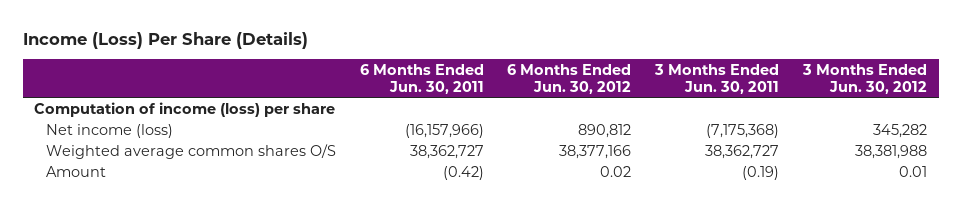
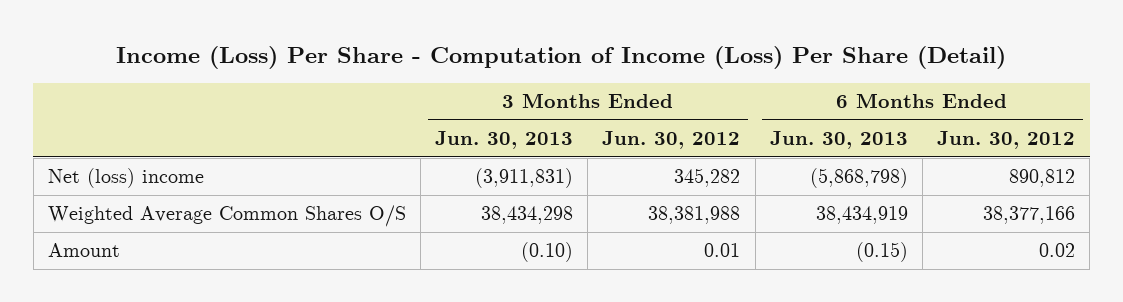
[22,31,308,49] Income (Loss) Per Share (Details) -> [116,46,1007,70] Income (Loss) Per Share - Computation of Income (Loss) Per Share (Detail)
[359,63,484,94] 6 Months Ended Jun. 30, 2011 -> none
[654,63,780,94] 3 Months Ended Jun. 30, 2011 -> none
none -> [435,131,574,150] Jun. 30, 2013
none -> [769,131,908,150] Jun. 30, 2013
[34,101,336,117] Computation of income (loss) per share -> none
[45,123,173,138] Net income (loss) -> [47,168,204,189] Net (loss) income
[45,143,336,159] Weighted average common shares O/S -> [47,205,406,228] Weighted Average Common Shares O/S

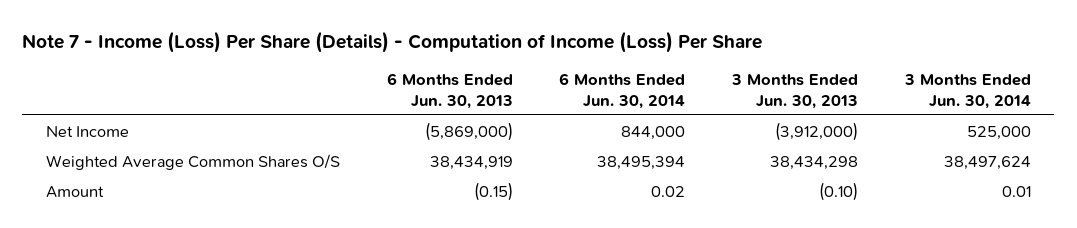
[116,46,1007,70] Income (Loss) Per Share - Computation of Income (Loss) Per Share (Detail) -> [22,30,763,53] Note 7 - Income (Loss) Per Share (Details) - Computation of Income (Loss) Per Share
[602,131,741,150] Jun. 30, 2012 -> none
[937,131,1076,150] Jun. 30, 2012 -> none
none -> [559,72,686,109] 6 Months Ended Jun. 30, 2014
none -> [903,73,1031,109] 3 Months Ended Jun. 30, 2014
[47,168,204,189] Net (loss) income -> [45,125,129,137] Net Income
[475,168,574,189] (3,911,831) -> [775,121,859,141] (3,912,000)
[809,168,908,189] (5,868,798) -> [424,121,513,141] (5,869,000)

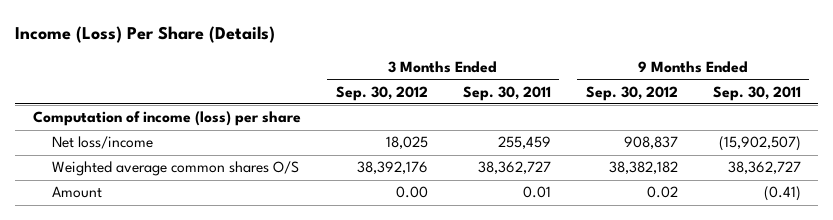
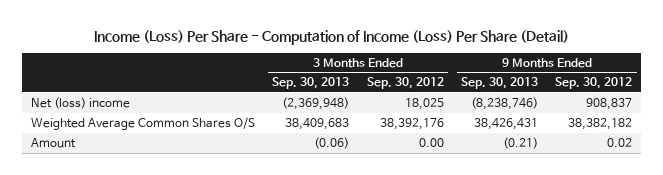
[15,26,276,44] Income (Loss) Per Share (Details) -> [93,29,569,45] Income (Loss) Per Share - Computation of Income (Loss) Per Share (Detail)
[462,85,551,101] Sep. 30, 2011 -> none
[712,85,801,101] Sep. 30, 2011 -> none
none -> [272,77,350,90] Sep. 30, 2013
none -> [460,77,538,90] Sep. 30, 2013
[32,111,301,127] Computation of income (loss) per share -> none
[51,136,153,150] Net loss/income -> [31,97,131,110] Net (loss) income
[51,161,299,177] Weighted average common shares O/S -> [31,117,256,131] Weighted Average Common Shares O/S

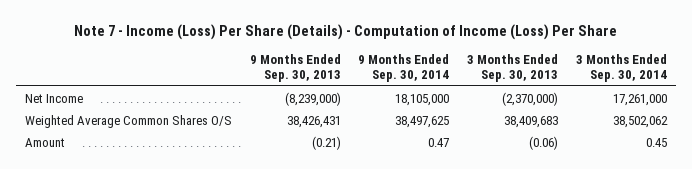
[93,29,569,45] Income (Loss) Per Share - Computation of Income (Loss) Per Share (Detail) -> [73,23,617,40] Note 7 - Income (Loss) Per Share (Details) - Computation of Income (Loss) Per Share
[366,77,444,90] Sep. 30, 2012 -> none
[555,77,633,90] Sep. 30, 2012 -> none
none -> [358,54,450,83] 9 Months Ended Sep. 30, 2014
none -> [575,54,667,83] 3 Months Ended Sep. 30, 2014
[31,97,131,110] Net (loss) income -> [24,93,83,103] Net Income
[282,97,350,111] (2,369,948) -> [502,91,559,106] (2,370,000)
[470,97,538,111] (8,238,746) -> [284,91,341,106] (8,239,000)

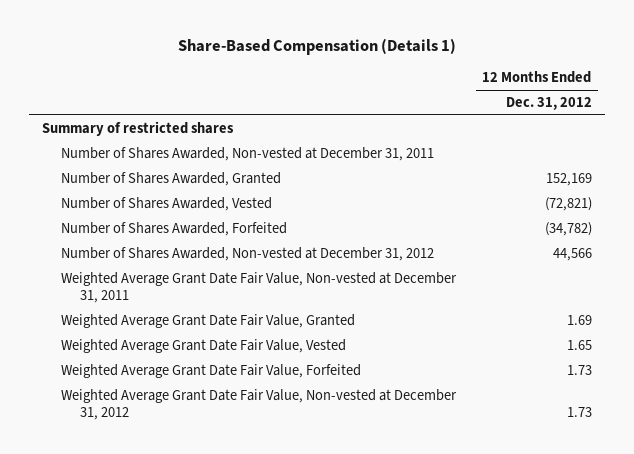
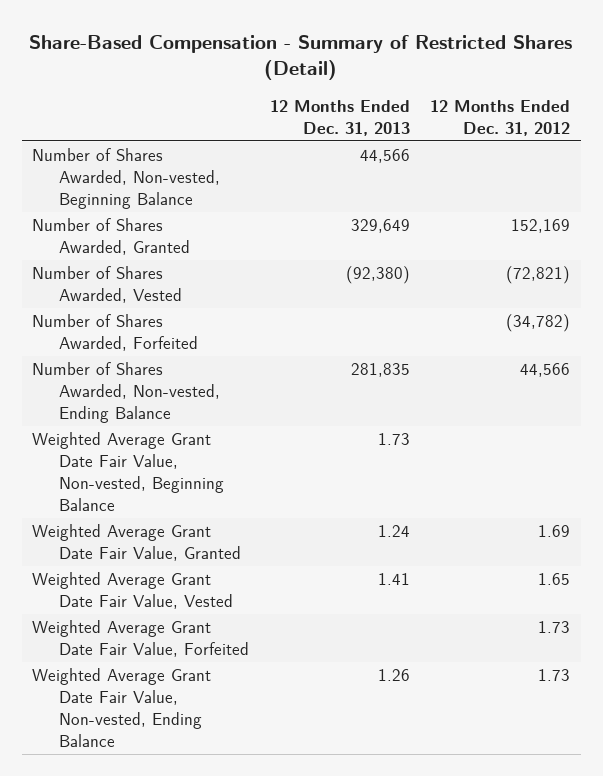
[177,37,456,55] Share-Based Compensation (Details 1) -> [29,34,573,81] Share-Based Compensation - Summary of Restricted Shares (Detail)
none -> [269,99,410,136] 12 Months Ended Dec. 31, 2013
[41,121,234,137] Summary of restricted shares -> none
[61,147,435,162] Number of Shares Awarded, Non-vested at December 31, 2011 -> [32,148,221,210] Number of Shares Awarded, Non-vested, Beginning Balance
[61,247,435,262] Number of Shares Awarded, Non-vested at December 31, 2012 -> [32,362,221,424] Number of Shares Awarded, Non-vested, Ending Balance
[61,272,458,303] Weighted Average Grant Date Fair Value, Non-vested at December 31, 2011 -> [32,432,225,512] Weighted Average Grant Date Fair Value, Non-vested, Beginning Balance
[61,389,458,420] Weighted Average Grant Date Fair Value, Non-vested at December 31, 2012 -> [32,668,212,748] Weighted Average Grant Date Fair Value, Non-vested, Ending Balance

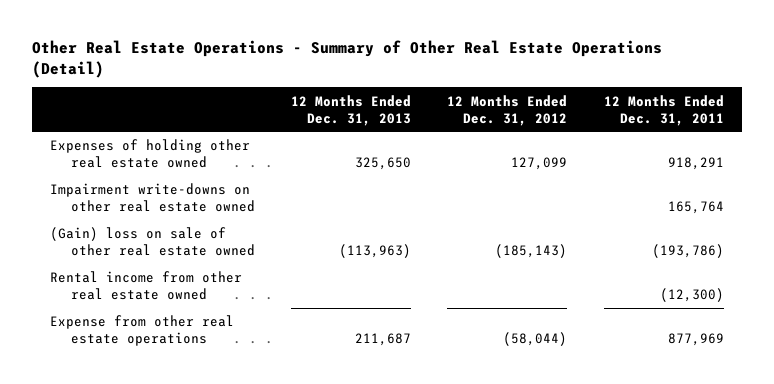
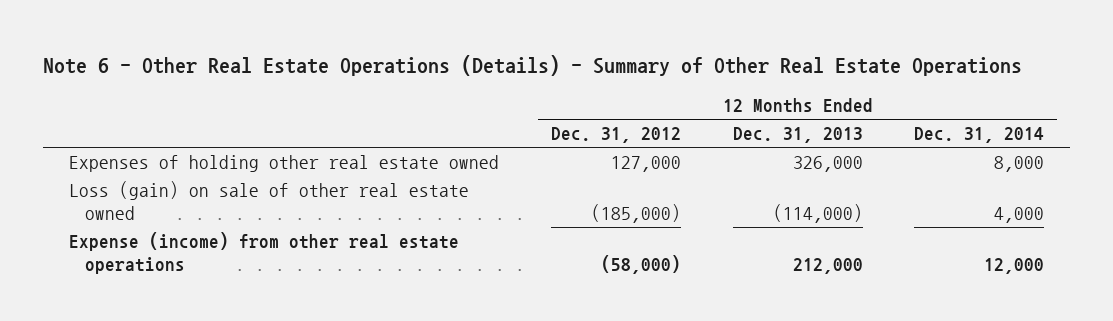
[31,39,662,78] Other Real Estate Operations - Summary of Other Real Estate Operations (Detail) -> [43,55,1023,77] Note 6 - Other Real Estate Operations (Details) - Summary of Other Real Estate Operations
[603,94,724,126] 12 Months Ended Dec. 31, 2011 -> none
none -> [914,127,1045,144] Dec. 31, 2014
[49,183,255,213] Impairment write-downs on other real estate owned -> none
[49,271,242,301] Rental income from other real estate owned -> none
[354,157,411,171] 325,650 -> [792,156,863,173] 326,000
[511,157,568,171] 127,099 -> [610,156,681,173] 127,000
[49,227,255,257] (Gain) loss on sale of other real estate owned -> [68,181,469,220] Loss (gain) on sale of other real estate owned
[338,244,411,259] (113,963) -> [772,203,863,223] (114,000)
[495,244,568,259] (185,143) -> [590,203,681,223] (185,000)
[49,315,234,347] Expense from other real estate operations -> [68,232,459,274] Expense (income) from other real estate operations
[354,333,411,347] 211,687 -> [792,257,863,274] 212,000
[503,332,568,347] (58,044) -> [600,254,681,274] (58,000)

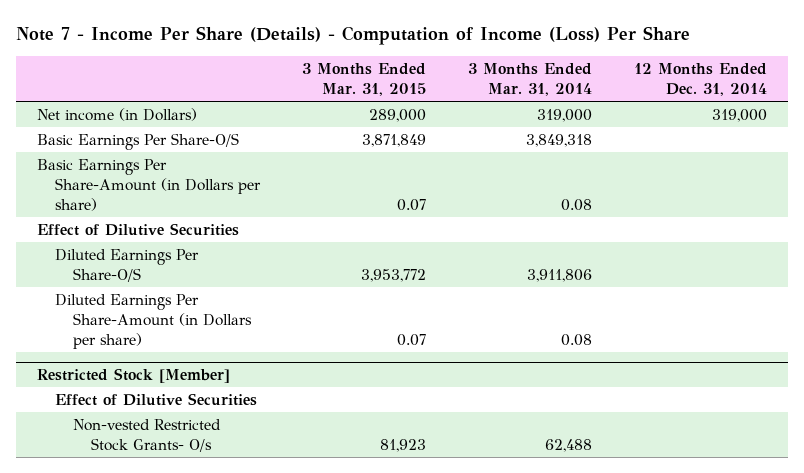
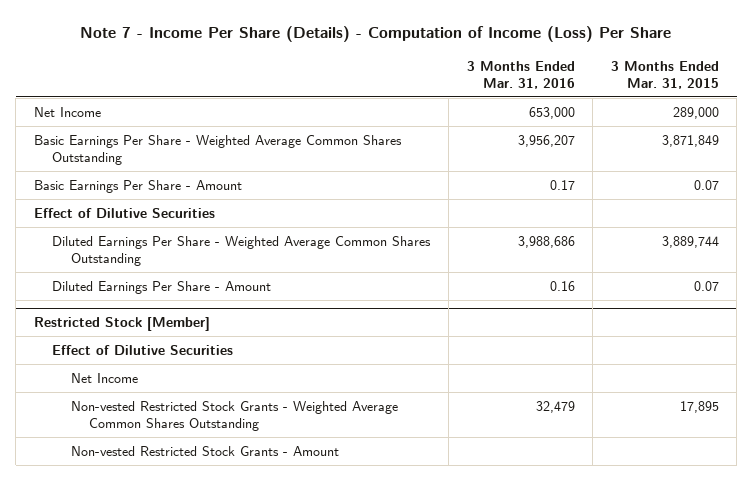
[468,63,593,97] 3 Months Ended Mar. 31, 2014 -> none
[634,63,768,97] 12 Months Ended Dec. 31, 2014 -> none
none -> [466,60,575,89] 3 Months Ended Mar. 31, 2016
[37,107,198,121] Net income (in Dollars) -> [34,106,102,117] Net Income
[37,132,240,150] Basic Earnings Per Share-O/S -> [34,134,403,165] Basic Earnings Per Share - Weighted Average Common Shares Outstanding
[37,158,261,211] Basic Earnings Per Share-Amount (in Dollars per share) -> [34,179,243,193] Basic Earnings Per Share - Amount
[54,248,199,282] Diluted Earnings Per Share-O/S -> [52,235,432,266] Diluted Earnings Per Share - Weighted Average Common Shares Outstanding
[361,268,427,282] 3,953,772 -> [661,235,719,248] 3,889,744
[54,293,252,349] Diluted Earnings Per Share-Amount (in Dollars per share) -> [52,280,272,294] Diluted Earnings Per Share - Amount
none -> [70,372,138,383] Net Income
[72,418,221,452] Non-vested Restricted Stock Grants- O/s -> [70,400,398,431] Non-vested Restricted Stock Grants - Weighted Average Common Shares Outstanding
[380,438,427,452] 81,923 -> [679,400,719,413] 17,895
none -> [70,445,339,456] Non-vested Restricted Stock Grants - Amount

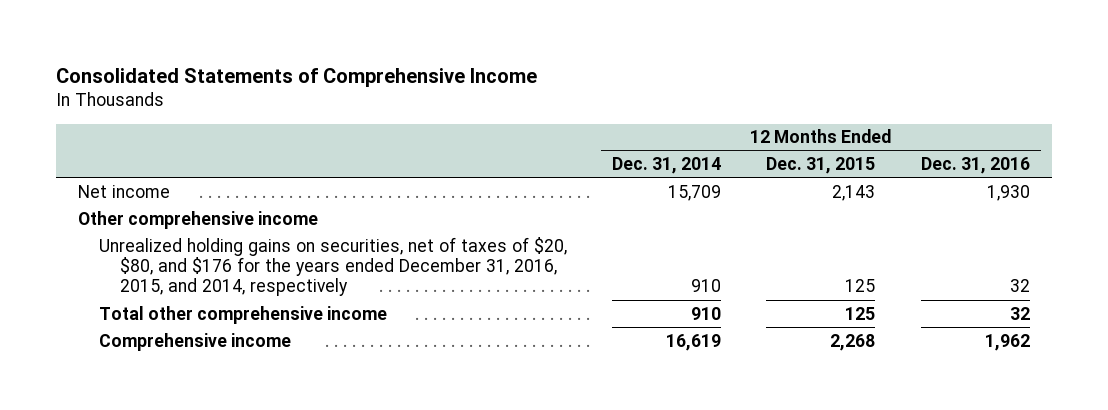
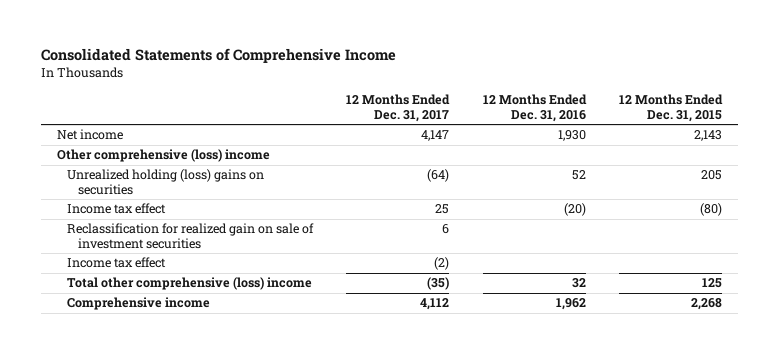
[612,157,722,175] Dec. 31, 2014 -> none
none -> [346,94,451,123] 12 Months Ended Dec. 31, 2017
[78,210,319,229] Other comprehensive income -> [57,149,271,163] Other comprehensive (loss) income
[98,236,567,297] Unrealized holding gains on securities, net of taxes of $20, $80, and $176 for the years ended December 31, 2016, 2015, and 2014, respectively -> [67,169,265,196] Unrealized holding (loss) gains on securities
[845,279,876,293] 125 -> [700,170,722,181] 205
[1009,279,1030,293] 32 -> [571,170,586,181] 52
none -> [67,203,167,215] Income tax effect
none -> [67,223,315,250] Reclassification for realized gain on sale of investment securities
none -> [67,257,167,269] Income tax effect
[98,305,387,324] Total other comprehensive income -> [67,277,313,291] Total other comprehensive (loss) income

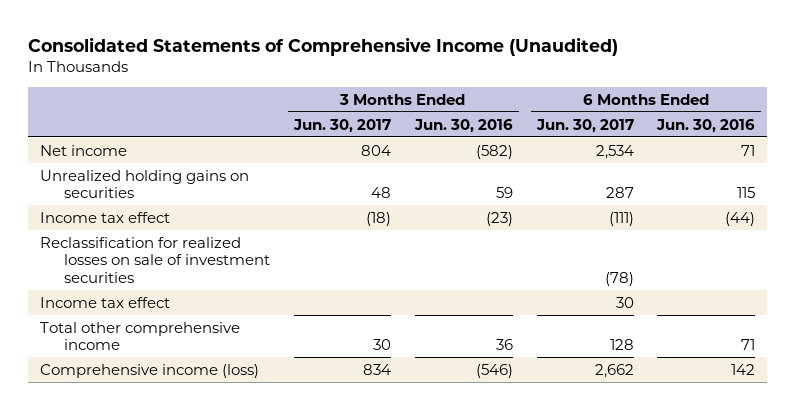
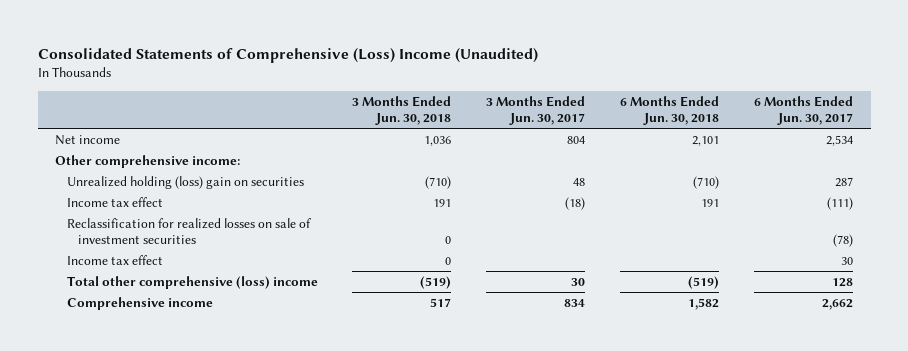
[27,36,618,56] Consolidated Statements of Comprehensive Income (Unaudited) -> [37,47,538,63] Consolidated Statements of Comprehensive (Loss) Income (Unaudited)
[413,118,513,133] Jun. 30, 2016 -> none
[656,118,756,133] Jun. 30, 2016 -> none
none -> [352,95,452,126] 3 Months Ended Jun. 30, 2018
none -> [620,95,720,126] 6 Months Ended Jun. 30, 2018
none -> [55,155,241,169] Other comprehensive income:
[39,169,249,199] Unrealized holding gains on securities -> [66,176,304,190] Unrealized holding (loss) gain on securities
[39,321,240,351] Total other comprehensive income -> [66,276,318,290] Total other comprehensive (loss) income
[39,363,259,378] Comprehensive income (loss) -> [66,297,213,311] Comprehensive income

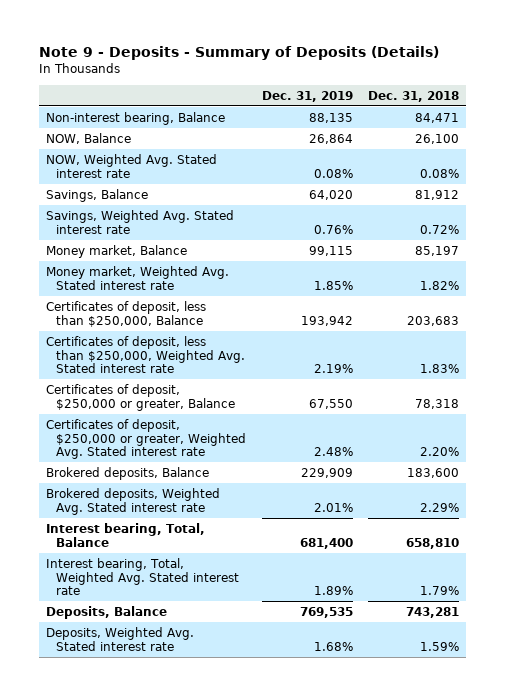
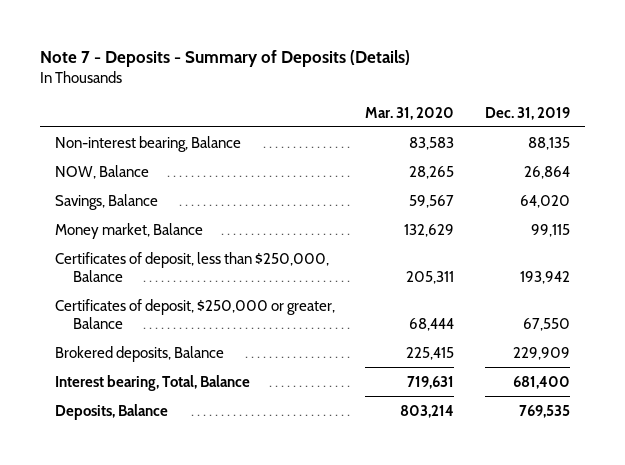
[38,46,439,61] Note 9 - Deposits - Summary of Deposits (Details) -> [39,49,410,67] Note 7 - Deposits - Summary of Deposits (Details)
[367,90,459,102] Dec. 31, 2018 -> none
none -> [365,106,455,120] Mar. 31, 2020
[46,153,218,178] NOW, Weighted Avg. Stated interest rate -> none
[46,209,235,234] Savings, Weighted Avg. Stated interest rate -> none
[46,265,230,290] Money market, Weighted Avg. Stated interest rate -> none
[46,335,246,374] Certificates of deposit, less than $250,000, Weighted Avg. Stated interest rate -> none
[46,418,247,460] Certificates of deposit, $250,000 or greater, Weighted Avg. Stated interest rate -> none
[46,487,221,515] Brokered deposits, Weighted Avg. Stated interest rate -> none
[46,557,240,596] Interest bearing, Total, Weighted Avg. Stated interest rate -> none
[46,626,195,651] Deposits, Weighted Avg. Stated interest rate -> none

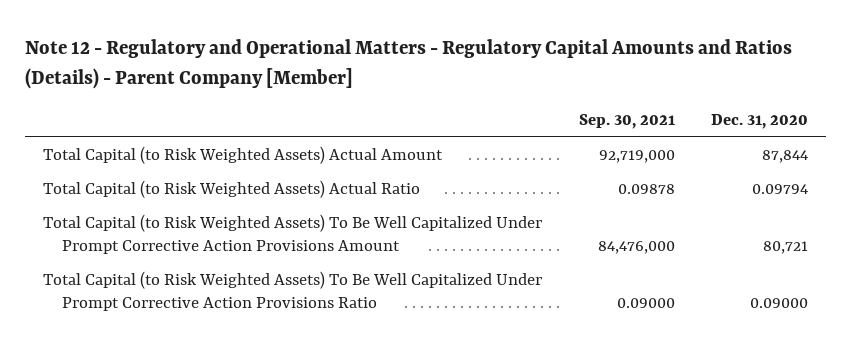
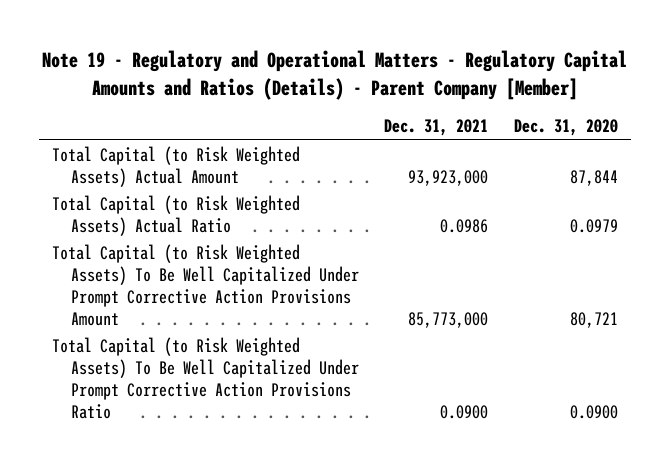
[24,39,792,89] Note 12 - Regulatory and Operational Matters - Regulatory Capital Amounts and Ratios (Details) - Parent Company [Member] -> [42,50,628,100] Note 19 - Regulatory and Operational Matters - Regulatory Capital Amounts and Ratios (Details) - Parent Company [Member]
[578,114,675,130] Sep. 30, 2021 -> none
none -> [384,119,489,137] Dec. 31, 2021
[752,184,809,195] 0.09794 -> [569,218,618,233] 0.0979
[750,298,809,309] 0.09000 -> [569,405,618,420] 0.0900

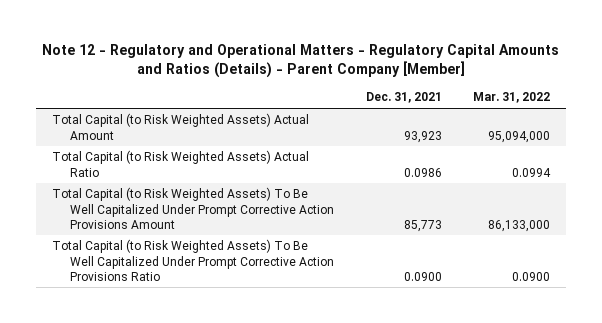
[42,50,628,100] Note 19 - Regulatory and Operational Matters - Regulatory Capital Amounts and Ratios (Details) - Parent Company [Member] -> [42,43,560,78] Note 12 - Regulatory and Operational Matters - Regulatory Capital Amounts and Ratios (Details) - Parent Company [Member]
[513,119,618,137] Dec. 31, 2020 -> none
none -> [473,92,551,104] Mar. 31, 2022
[408,169,489,186] 93,923,000 -> [403,130,442,143] 93,923
[408,312,489,329] 85,773,000 -> [403,219,442,232] 85,773

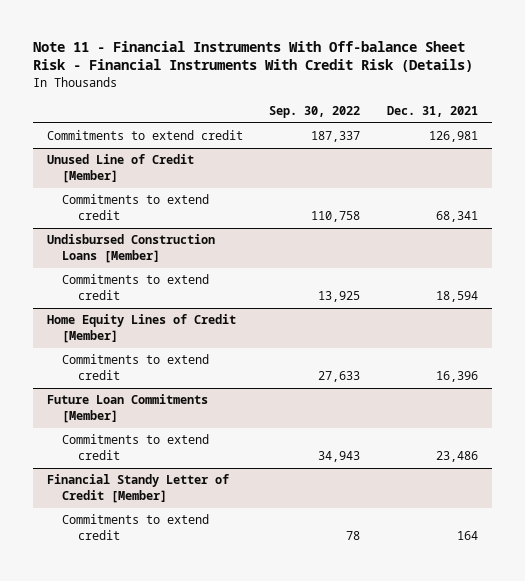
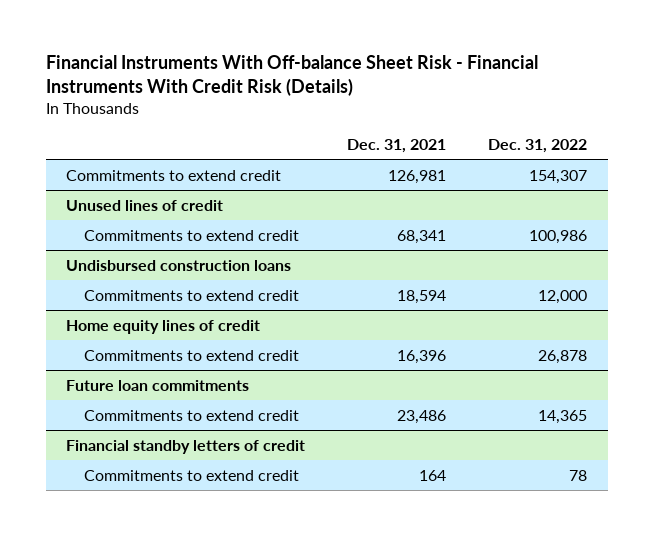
[33,40,474,73] Note 11 - Financial Instruments With Off-balance Sheet Risk - Financial Instruments With Credit Risk (Details) -> [45,55,538,97] Financial Instruments With Off-balance Sheet Risk - Financial Instruments With Credit Risk (Details)
[269,106,361,119] Sep. 30, 2022 -> none
none -> [487,138,587,153] Dec. 31, 2022
[46,154,194,184] Unused Line of Credit [Member] -> [66,199,224,211] Unused lines of credit
[46,234,215,264] Undisbursed Construction Loans [Member] -> [66,259,292,271] Undisbursed construction loans
[46,314,236,344] Home Equity Lines of Credit [Member] -> [66,319,261,334] Home equity lines of credit
[46,394,208,424] Future Loan Commitments [Member] -> [66,379,250,391] Future loan commitments
[46,474,229,504] Financial Standy Letter of Credit [Member] -> [66,439,306,454] Financial standby letters of credit

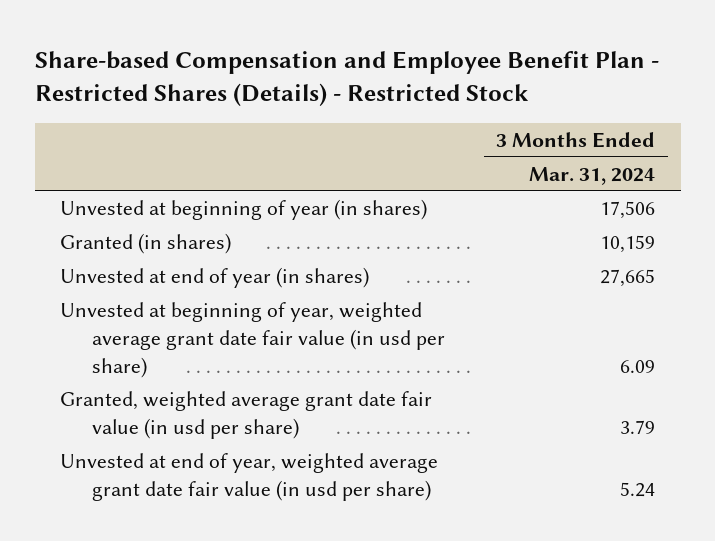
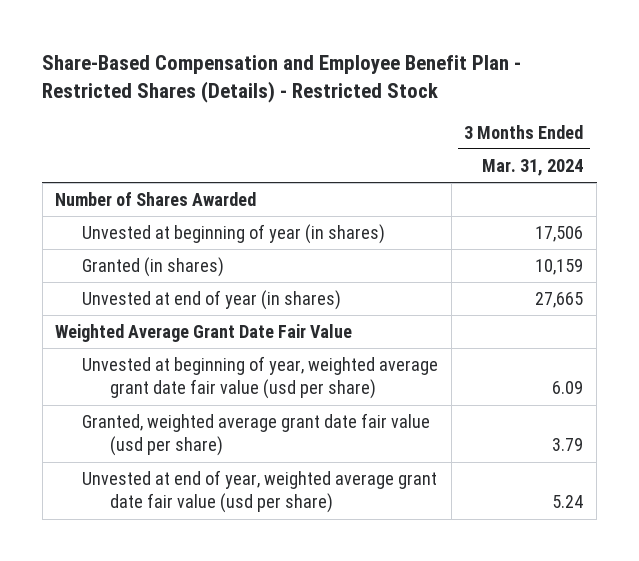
[34,51,659,107] Share-based Compensation and Employee Benefit Plan - Restricted Shares (Details) - Restricted Stock -> [42,54,522,103] Share-Based Compensation and Employee Benefit Plan - Restricted Shares (Details) - Restricted Stock
none -> [55,191,257,206] Number of Shares Awarded
none -> [55,323,353,342] Weighted Average Grant Date Fair Value
[60,301,446,378] Unvested at beginning of year, weighted average grant date fair value (in usd per share) -> [82,355,439,400] Unvested at beginning of year, weighted average grant date fair value (usd per share)
[60,390,433,439] Granted, weighted average grant date fair value (in usd per share) -> [82,412,431,457] Granted, weighted average grant date fair value (usd per share)
[60,452,439,501] Unvested at end of year, weighted average grant date fair value (in usd per share) -> [82,469,438,514] Unvested at end of year, weighted average grant date fair value (usd per share)

